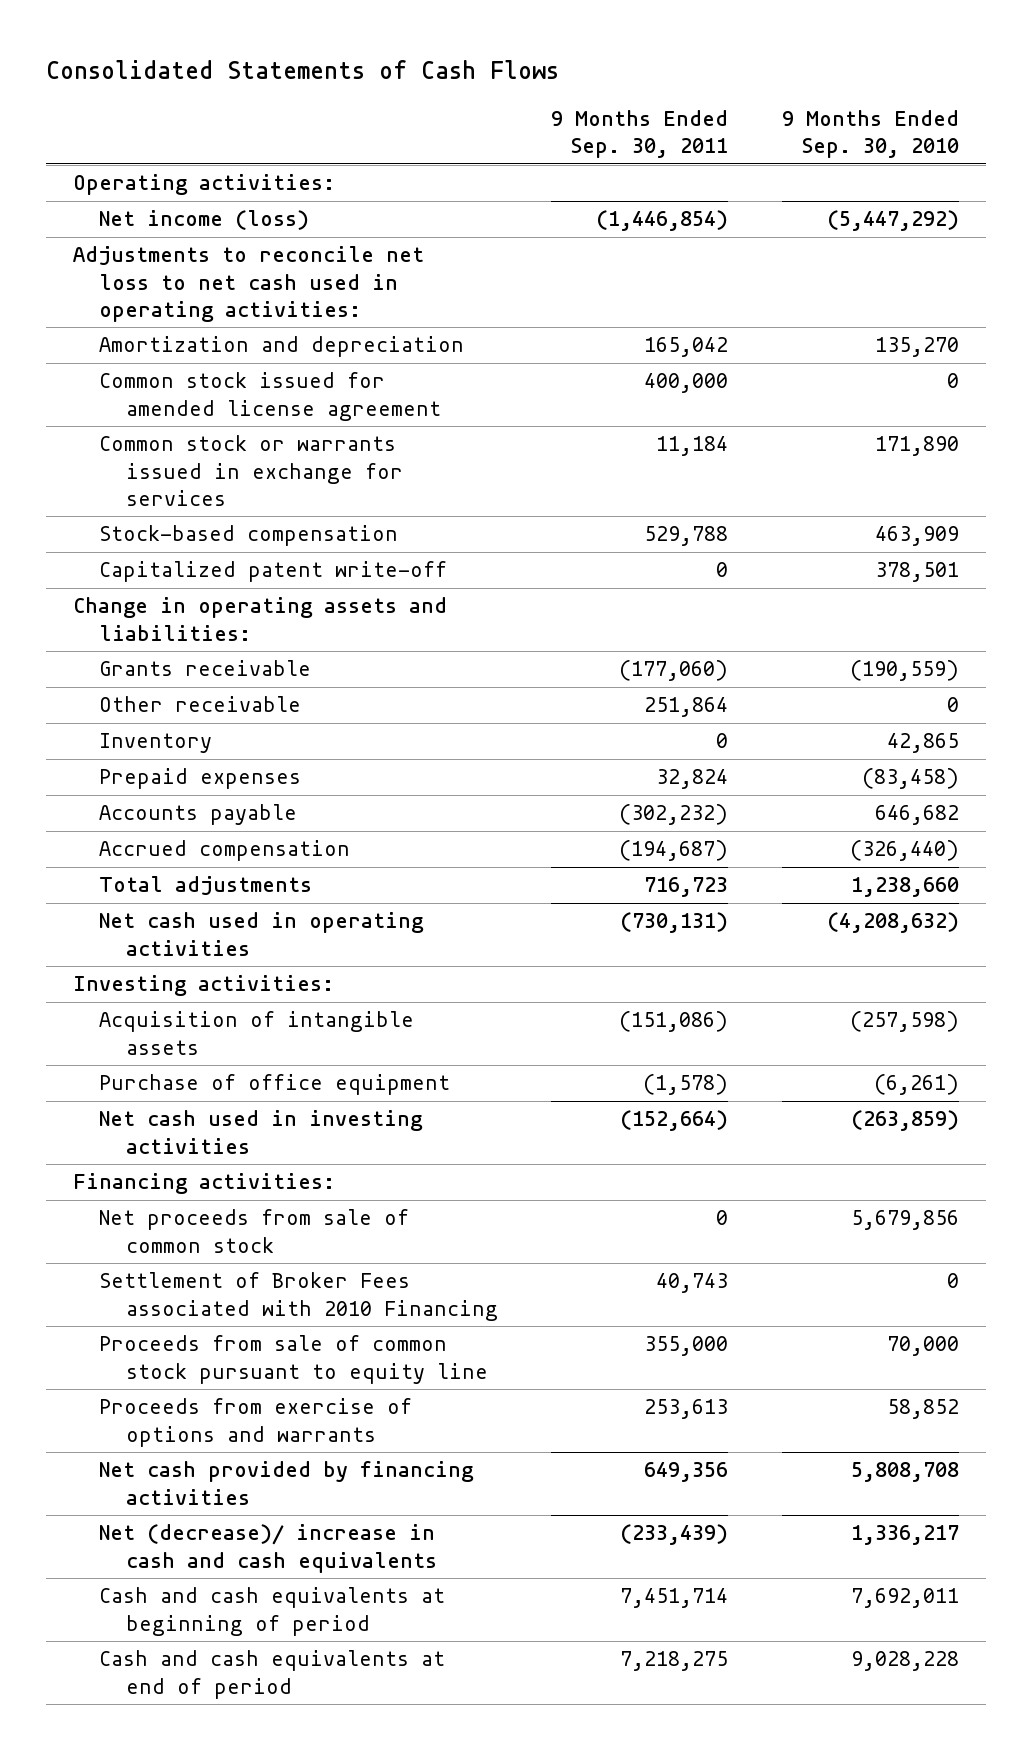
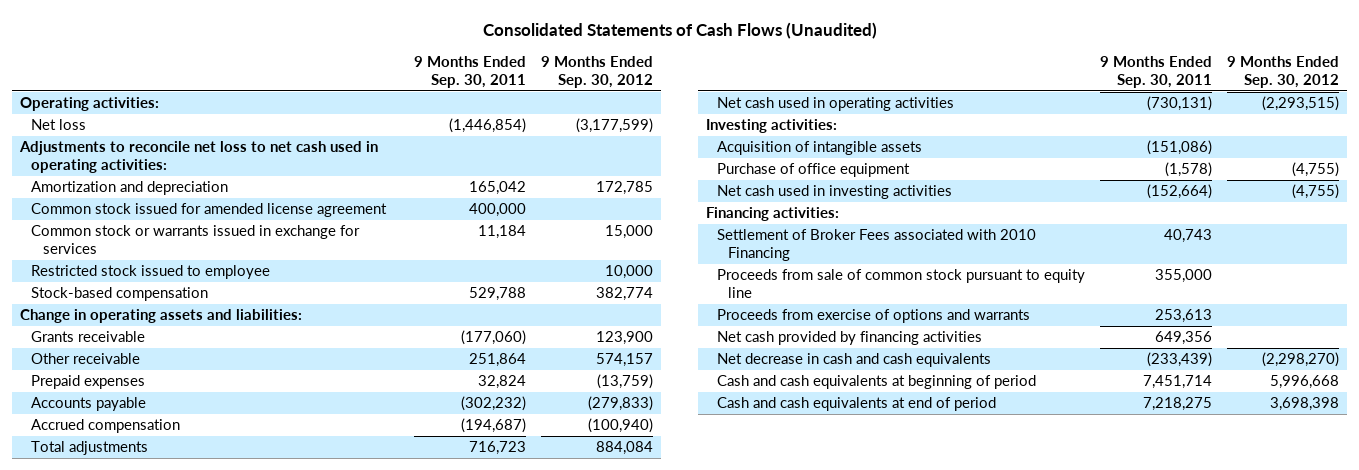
[46,60,560,80] Consolidated Statements of Cash Flows -> [482,21,877,39] Consolidated Statements of Cash Flows (Unaudited)
[782,110,960,159] 9 Months Ended Sep. 30, 2010 -> none
none -> [541,56,654,88] 9 Months Ended Sep. 30, 2012
[99,210,310,231] Net income (loss) -> [31,119,87,131] Net loss
none -> [31,265,271,280] Restricted stock issued to employee
[99,561,448,583] Capitalized patent write-off -> none
[99,733,213,754] Inventory -> none
[99,1209,410,1253] Net proceeds from sale of common stock -> none
[99,1524,437,1573] Net (decrease)/ increase in cash and cash equivalents -> [717,353,992,368] Net decrease in cash and cash equivalents

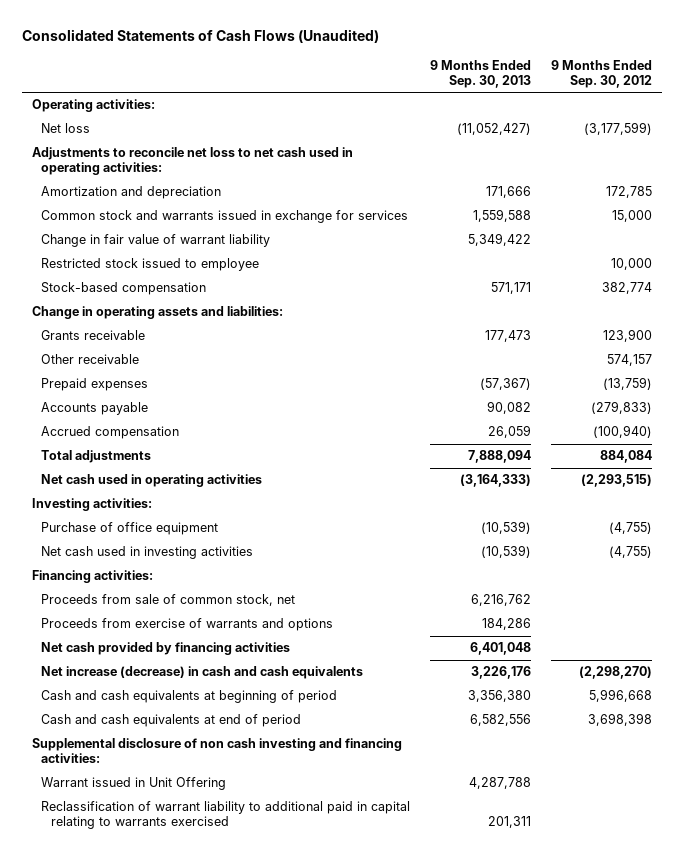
[414,56,527,88] 9 Months Ended Sep. 30, 2011 -> none
none -> [430,59,532,88] 9 Months Ended Sep. 30, 2013
[31,203,388,218] Common stock issued for amended license agreement -> none
[31,225,361,255] Common stock or warrants issued in exchange for services -> [41,210,409,224] Common stock and warrants issued in exchange for services
none -> [41,234,271,248] Change in fair value of warrant liability
[717,141,923,156] Acquisition of intangible assets -> none
[717,229,1037,262] Settlement of Broker Fees associated with 2010 Financing -> none
[717,269,1086,299] Proceeds from sale of common stock pursuant to equity line -> [41,594,296,607] Proceeds from sale of common stock, net
[717,309,1031,324] Proceeds from exercise of options and warrants -> [41,618,334,632] Proceeds from exercise of warrants and options
[717,353,992,368] Net decrease in cash and cash equivalents -> [41,666,364,680] Net increase (decrease) in cash and cash equivalents
none -> [31,738,402,764] Supplemental disclosure of non cash investing and financing activities:
none -> [41,777,227,791] Warrant issued in Unit Offering
none -> [41,801,411,830] Reclassification of warrant liability to additional paid in capital relating to warrants exercised

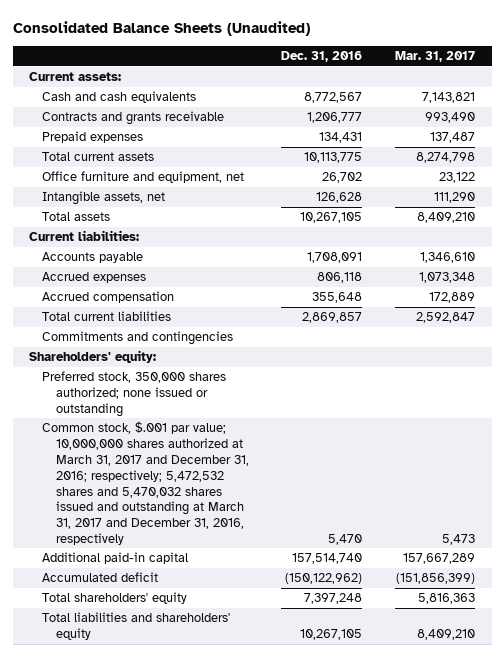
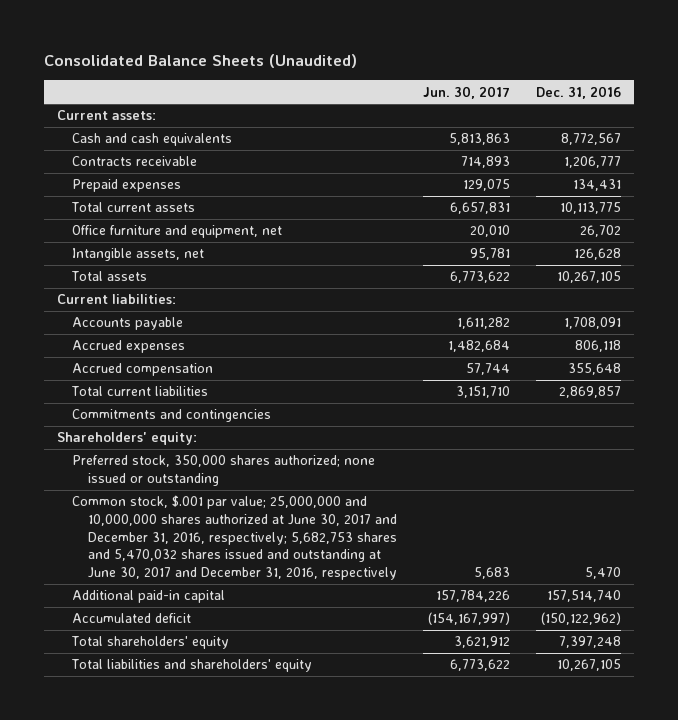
[395,51,476,63] Mar. 31, 2017 -> none
none -> [422,85,510,99] Jun. 30, 2017
[42,111,225,126] Contracts and grants receivable -> [72,156,198,167] Contracts receivable
[42,421,249,545] Common stock, $.001 par value; 10,000,000 shares authorized at March 31, 2017 and December 31, 2016; respectively; 5,472,532 shares and 5,470,032 shares issued and outstanding at March 31, 2017 and December 31, 2016, respectively -> [72,495,397,581] Common stock, $.001 par value; 25,000,000 and 10,000,000 shares authorized at June 30, 2017 and December 31, 2016, respectively; 5,682,753 shares and 5,470,032 shares issued and outstanding at June 30, 2017 and December 31, 2016, respectively

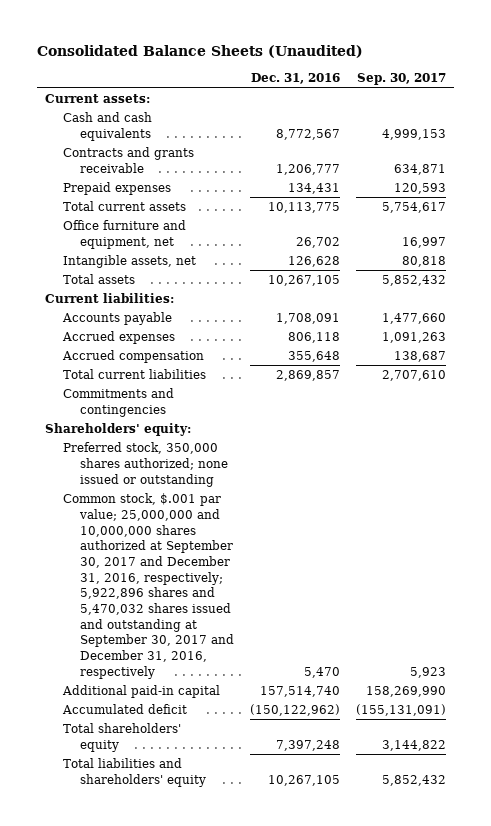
[422,85,510,99] Jun. 30, 2017 -> none
none -> [357,73,447,86] Sep. 30, 2017
[72,156,198,167] Contracts receivable -> [62,147,194,173] Contracts and grants receivable
[72,495,397,581] Common stock, $.001 par value; 25,000,000 and 10,000,000 shares authorized at June 30, 2017 and December 31, 2016, respectively; 5,682,753 shares and 5,470,032 shares issued and outstanding at June 30, 2017 and December 31, 2016, respectively -> [62,493,235,679] Common stock, $.001 par value; 25,000,000 and 10,000,000 shares authorized at September 30, 2017 and December 31, 2016, respectively; 5,922,896 shares and 5,470,032 shares issued and outstanding at September 30, 2017 and December 31, 2016, respectively

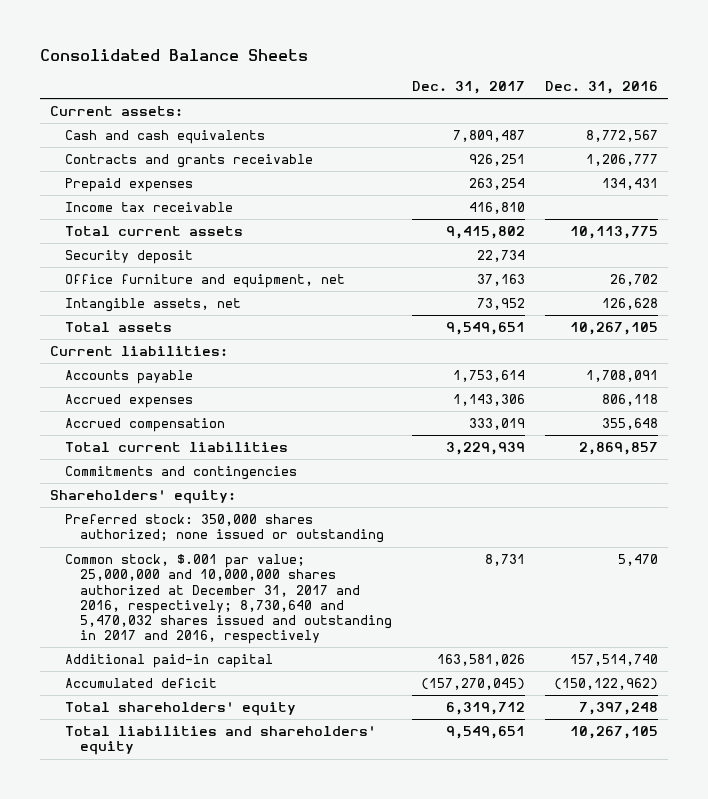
[37,45,364,59] Consolidated Balance Sheets (Unaudited) -> [40,48,309,61] Consolidated Balance Sheets
[357,73,447,86] Sep. 30, 2017 -> none
none -> [411,80,525,94] Dec. 31, 2017
none -> [64,202,233,213] Income tax receivable
none -> [64,250,193,265] Security deposit
[62,442,229,487] Preferred stock, 350,000 shares authorized; none issued or outstanding -> [64,514,384,544] Preferred stock: 350,000 shares authorized; none issued or outstanding
[62,493,235,679] Common stock, $.001 par value; 25,000,000 and 10,000,000 shares authorized at September 30, 2017 and December 31, 2016, respectively; 5,922,896 shares and 5,470,032 shares issued and outstanding at September 30, 2017 and December 31, 2016, respectively -> [64,554,392,645] Common stock, $.001 par value; 25,000,000 and 10,000,000 shares authorized at December 31, 2017 and 2016, respectively; 8,730,640 and 5,470,032 shares issued and outstanding in 2017 and 2016, respectively

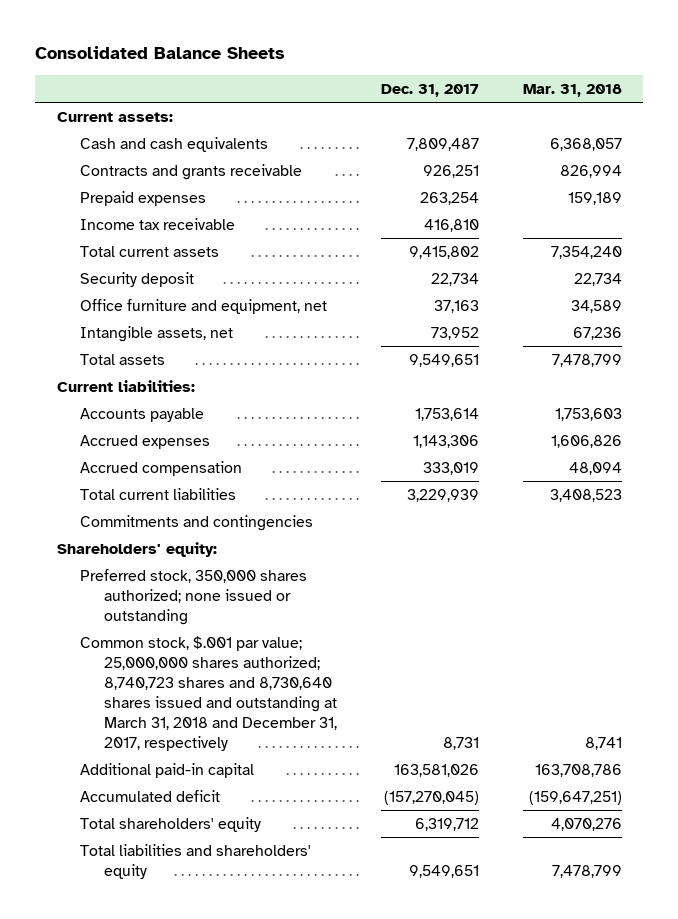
[544,80,658,94] Dec. 31, 2016 -> none
none -> [522,83,622,97] Mar. 31, 2018
[64,514,384,544] Preferred stock: 350,000 shares authorized; none issued or outstanding -> [80,569,308,625] Preferred stock, 350,000 shares authorized; none issued or outstanding
[64,554,392,645] Common stock, $.001 par value; 25,000,000 and 10,000,000 shares authorized at December 31, 2017 and 2016, respectively; 8,730,640 and 5,470,032 shares issued and outstanding in 2017 and 2016, respectively -> [80,636,338,751] Common stock, $.001 par value; 25,000,000 shares authorized; 8,740,723 shares and 8,730,640 shares issued and outstanding at March 31, 2018 and December 31, 2017, respectively

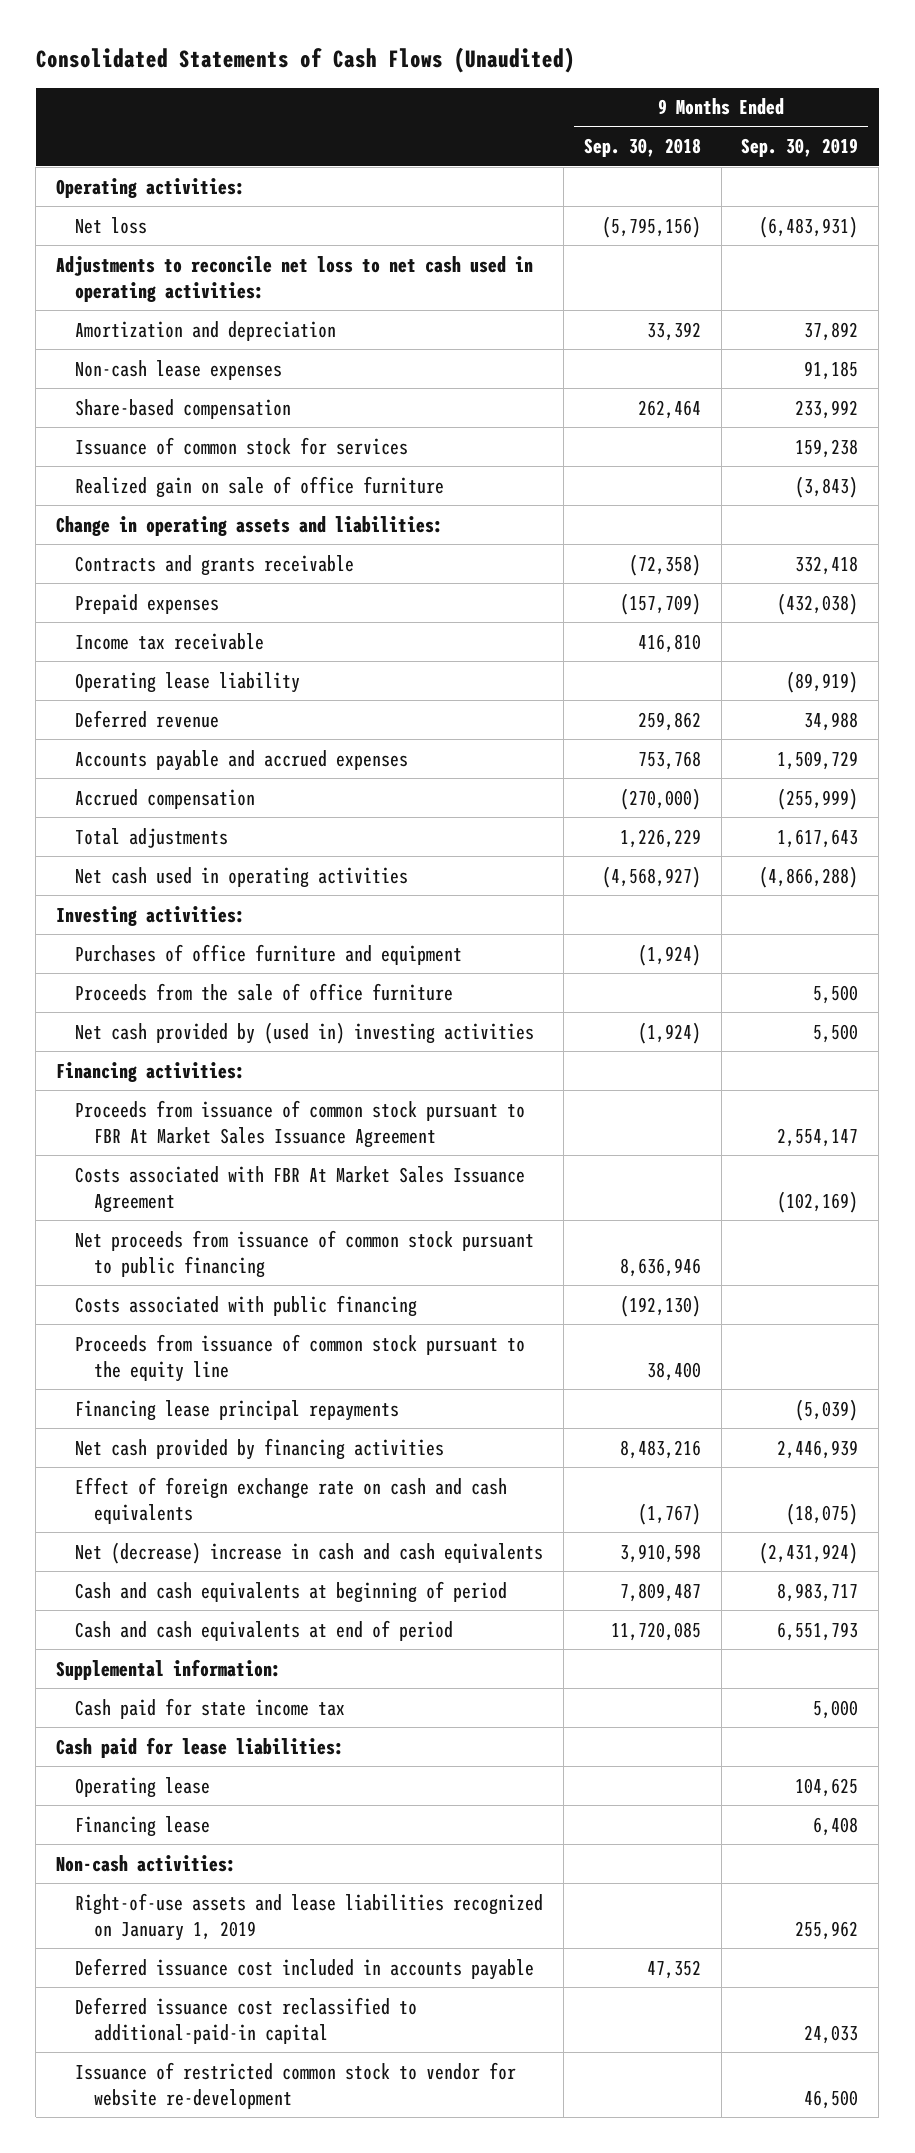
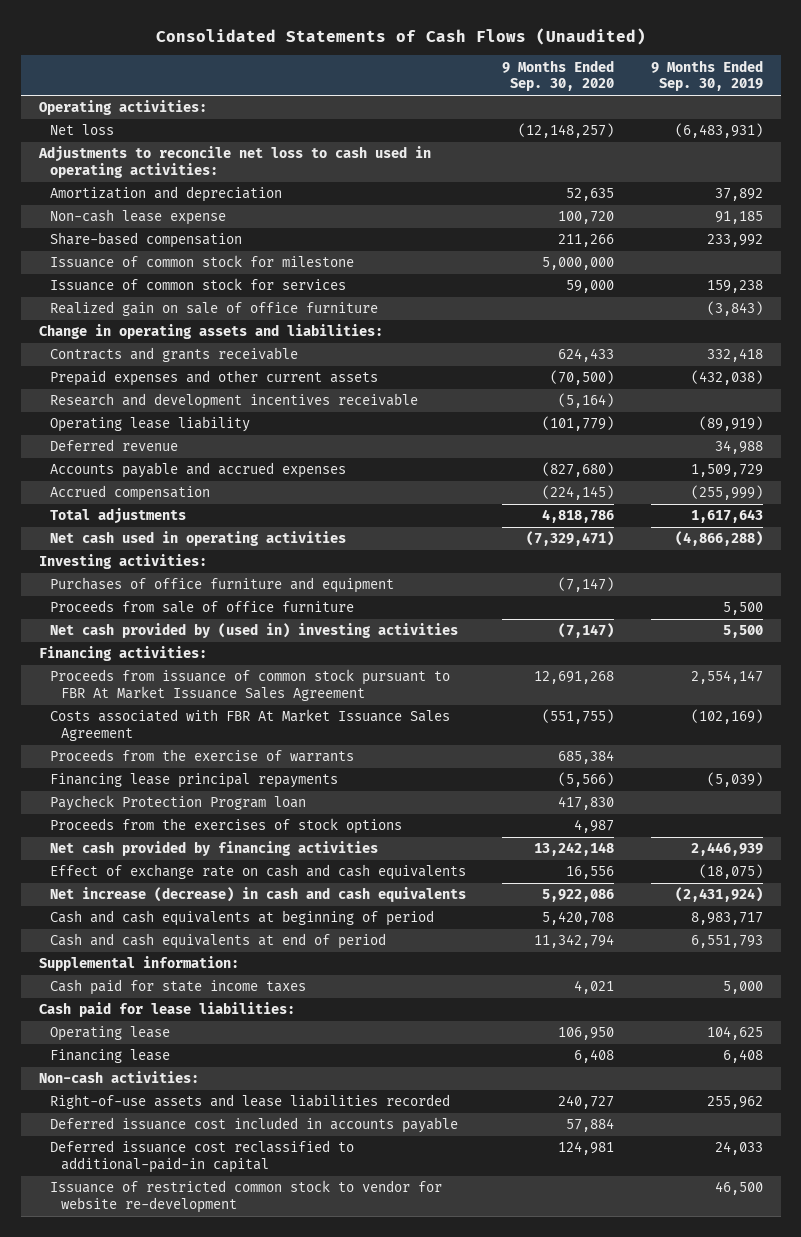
[583,138,701,158] Sep. 30, 2018 -> none
none -> [502,59,615,92] 9 Months Ended Sep. 30, 2020
[56,255,534,302] Adjustments to reconcile net loss to net cash used in operating activities: -> [37,146,431,179] Adjustments to reconcile net loss to cash used in operating activities:
[75,359,283,380] Non-cash lease expenses -> [49,209,226,226] Non-cash lease expense
none -> [49,255,354,269] Issuance of common stock for milestone
[75,632,265,650] Income tax receivable -> none
[75,593,220,614] Prepaid expenses -> [49,370,378,387] Prepaid expenses and other current assets
none -> [49,393,418,410] Research and development incentives receivable
[75,982,454,1001] Proceeds from the sale of office furniture -> [49,600,354,614] Proceeds from sale of office furniture
[75,1229,535,1278] Net proceeds from issuance of common stock pursuant to public financing -> none
[75,1294,418,1317] Costs associated with public financing -> none
[75,1333,526,1382] Proceeds from issuance of common stock pursuant to the equity line -> none
[75,1099,526,1148] Proceeds from issuance of common stock pursuant to FBR At Market Sales Issuance Agreement -> [49,669,450,702] Proceeds from issuance of common stock pursuant to FBR At Market Issuance Sales Agreement
[75,1165,526,1213] Costs associated with FBR At Market Sales Issuance Agreement -> [49,709,450,742] Costs associated with FBR At Market Issuance Sales Agreement
none -> [49,749,354,763] Proceeds from the exercise of warrants
none -> [49,795,306,812] Paycheck Protection Program loan
none -> [49,818,402,835] Proceeds from the exercises of stock options
[75,1476,508,1524] Effect of foreign exchange rate on cash and cash equivalents -> [49,864,466,881] Effect of exchange rate on cash and cash equivalents
[75,1541,544,1564] Net (decrease) increase in cash and cash equivalents -> [49,887,466,903] Net increase (decrease) in cash and cash equivalents
[75,1697,346,1719] Cash paid for state income tax -> [49,979,306,996] Cash paid for state income taxes
[75,1892,544,1941] Right-of-use assets and lease liabilities recognized on January 1, 2019 -> [49,1094,450,1110] Right-of-use assets and lease liabilities recorded

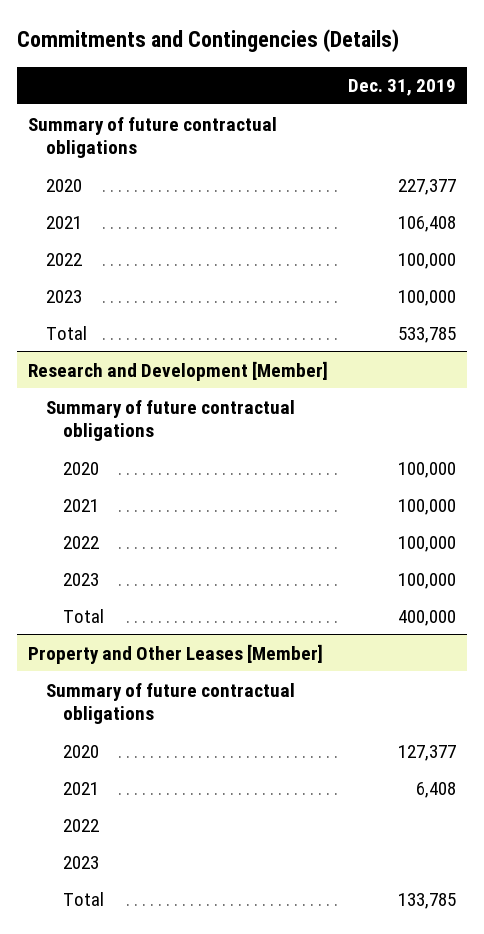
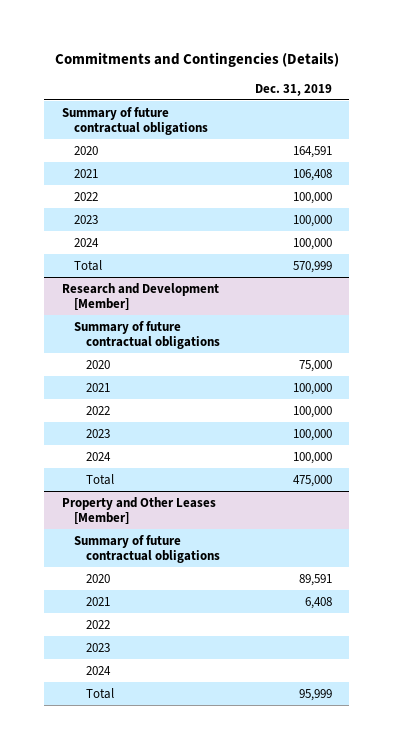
[398,178,457,195] 227,377 -> [292,145,332,158] 164,591
none -> [73,237,99,247] 2024
[398,326,457,343] 533,785 -> [292,260,332,273] 570,999
[398,461,457,478] 100,000 -> [298,359,332,372] 75,000
none -> [85,451,111,461] 2024
[398,609,457,626] 400,000 -> [292,474,332,487] 475,000
[398,744,457,761] 127,377 -> [298,573,332,586] 89,591
none -> [85,665,111,675] 2024
[398,892,457,909] 133,785 -> [298,688,332,701] 95,999

